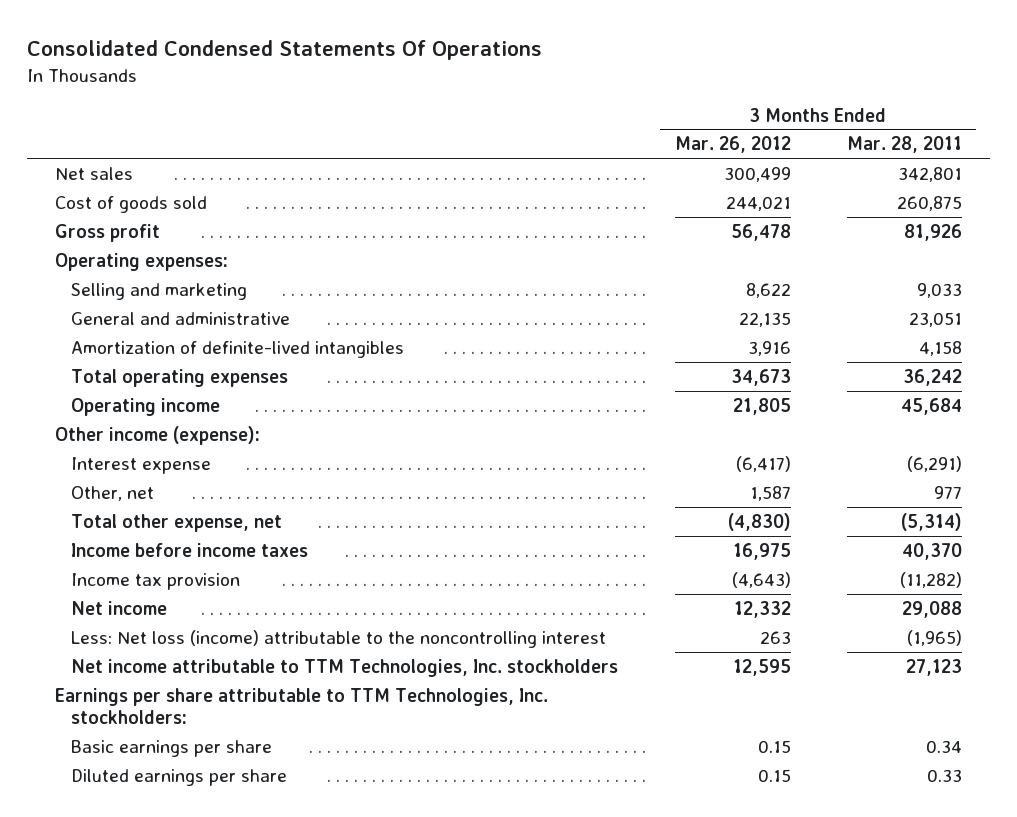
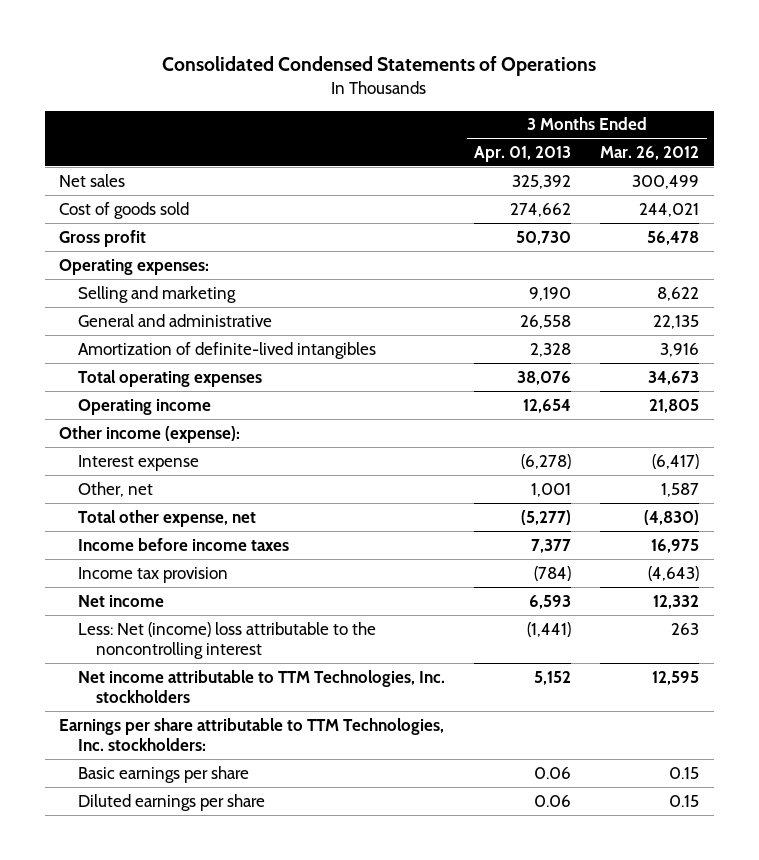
[26,40,542,61] Consolidated Condensed Statements Of Operations -> [162,55,597,76] Consolidated Condensed Statements of Operations
[847,136,963,154] Mar. 28, 2011 -> none
none -> [473,145,571,162] Apr. 01, 2013
[71,629,607,648] Less: Net loss (income) attributable to the noncontrolling interest -> [77,621,376,660] Less: Net (income) loss attributable to the noncontrolling interest

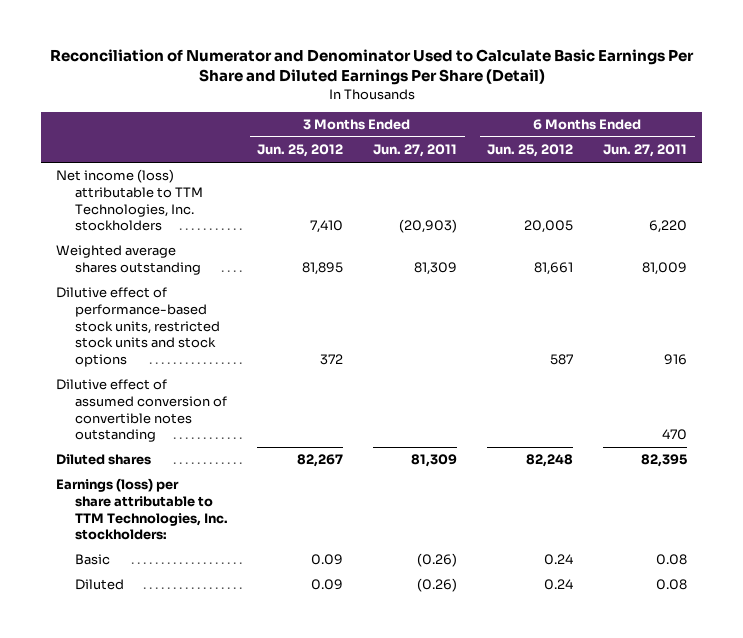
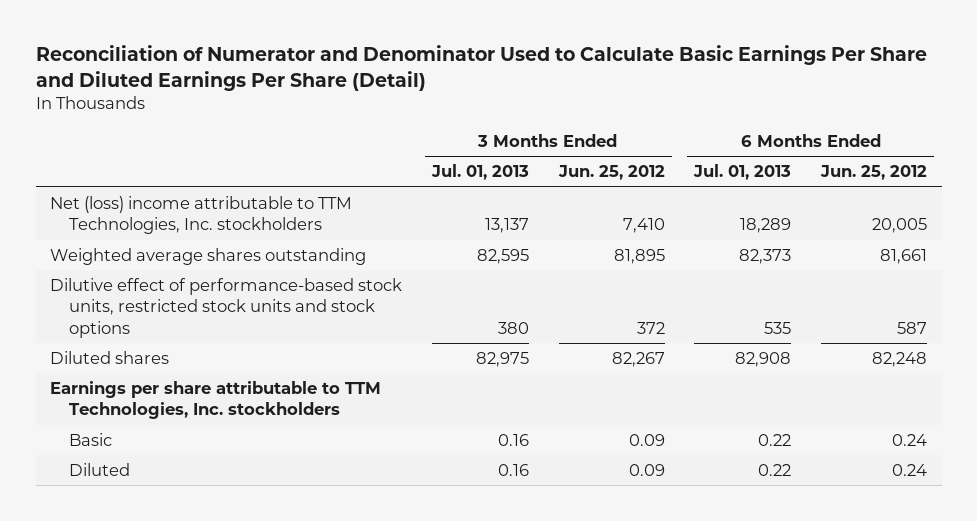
[373,144,458,158] Jun. 27, 2011 -> none
[603,144,688,158] Jun. 27, 2011 -> none
none -> [430,164,529,181] Jul. 01, 2013
none -> [693,164,792,181] Jul. 01, 2013
[56,169,203,232] Net income (loss) attributable to TTM Technologies, Inc. stockholders -> [50,196,353,235] Net (loss) income attributable to TTM Technologies, Inc. stockholders
[56,379,227,443] Dilutive effect of assumed conversion of convertible notes outstanding -> none
[56,478,228,541] Earnings (loss) per share attributable to TTM Technologies, Inc. stockholders: -> [50,381,382,420] Earnings per share attributable to TTM Technologies, Inc. stockholders

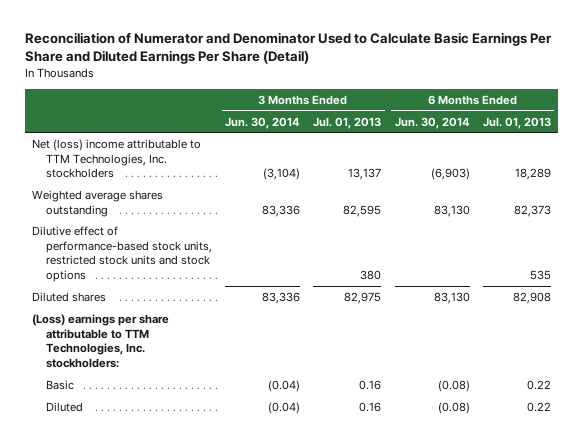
[557,165,665,181] Jun. 25, 2012 -> none
[819,165,927,181] Jun. 25, 2012 -> none
none -> [225,116,301,129] Jun. 30, 2014
none -> [394,116,470,129] Jun. 30, 2014
[50,381,382,420] Earnings per share attributable to TTM Technologies, Inc. stockholders -> [31,314,169,368] (Loss) earnings per share attributable to TTM Technologies, Inc. stockholders:

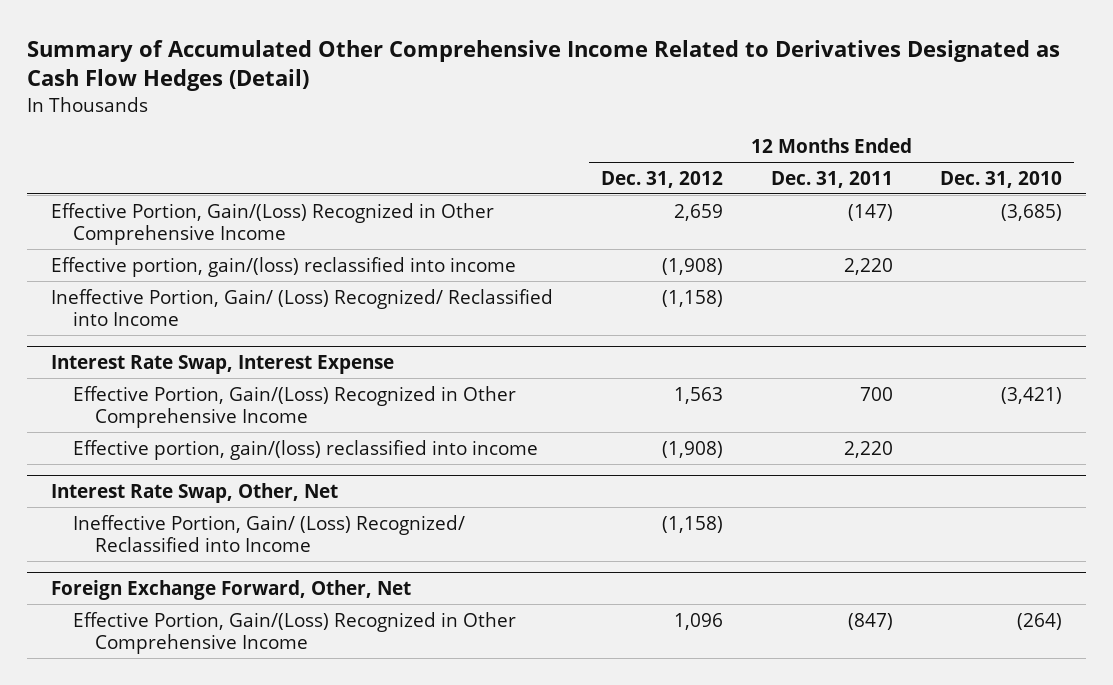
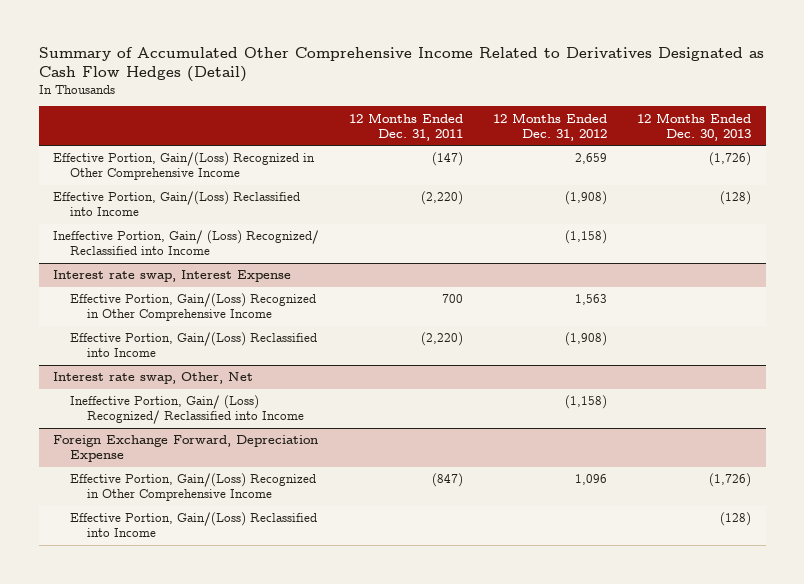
[940,170,1063,188] Dec. 31, 2010 -> none
none -> [636,112,751,141] 12 Months Ended Dec. 30, 2013
[51,256,517,277] Effective portion, gain/(loss) reclassified into income -> [53,191,301,217] Effective Portion, Gain/(Loss) Reclassified into Income
[843,257,893,275] 2,220 -> [421,191,464,206] (2,220)
[51,354,395,374] Interest Rate Swap, Interest Expense -> [53,270,292,283] Interest rate swap, Interest Expense
[73,439,539,460] Effective portion, gain/(loss) reclassified into income -> [70,332,318,358] Effective Portion, Gain/(Loss) Reclassified into Income
[843,440,893,458] 2,220 -> [421,332,464,347] (2,220)
[51,482,339,503] Interest Rate Swap, Other, Net -> [53,372,254,385] Interest rate swap, Other, Net
[51,579,412,600] Foreign Exchange Forward, Other, Net -> none
none -> [53,435,319,463] Foreign Exchange Forward, Depreciation Expense
none -> [70,512,318,538] Effective Portion, Gain/(Loss) Reclassified into Income

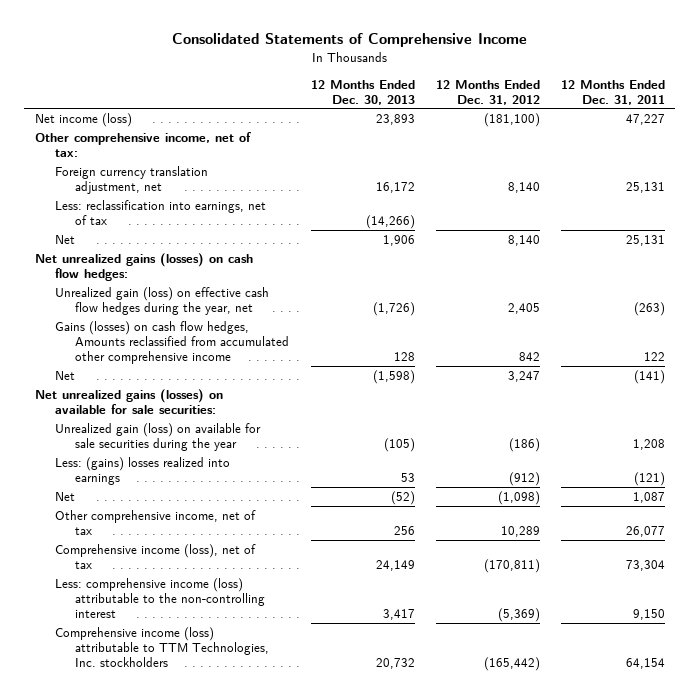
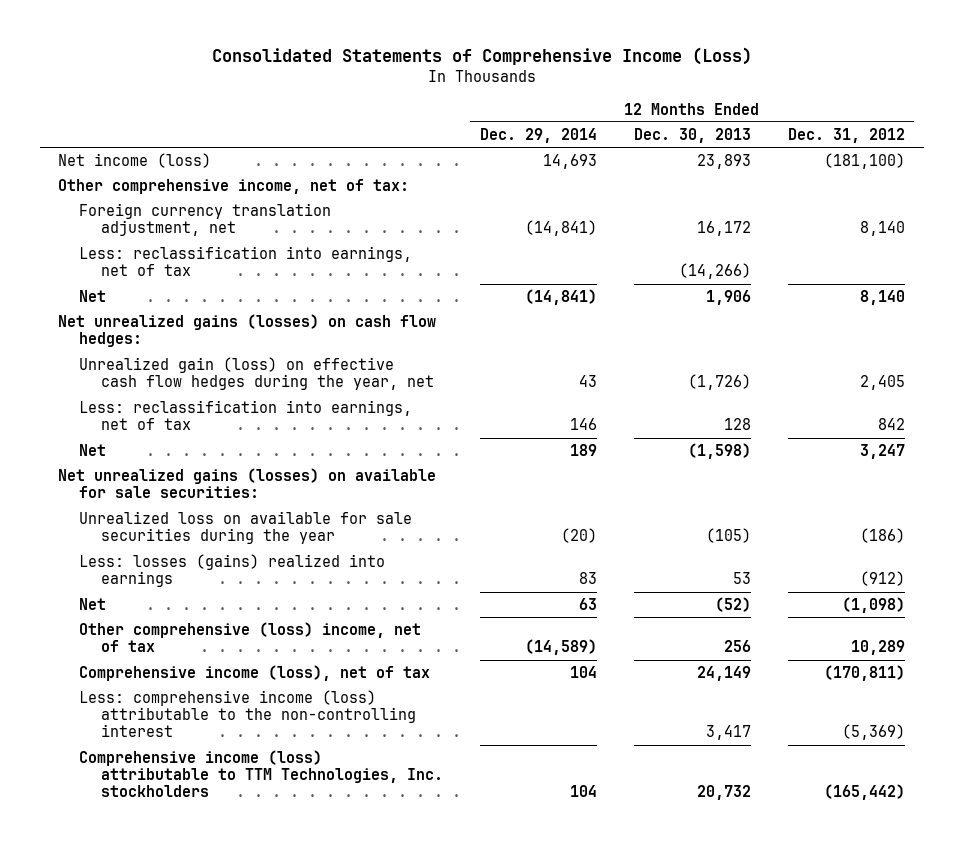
[171,33,527,48] Consolidated Statements of Comprehensive Income -> [211,47,752,66] Consolidated Statements of Comprehensive Income (Loss)
[560,79,665,105] 12 Months Ended Dec. 31, 2011 -> none
none -> [479,128,597,144] Dec. 29, 2014
[55,320,290,364] Gains (losses) on cash flow hedges, Amounts reclassified from accumulated other comprehensive income -> [79,400,413,431] Less: reclassification into earnings, net of tax
[55,422,262,451] Unrealized gain (loss) on available for sale securities during the year -> [79,511,413,545] Unrealized loss on available for sale securities during the year
[55,456,231,485] Less: (gains) losses realized into earnings -> [79,554,386,588] Less: losses (gains) realized into earnings
[55,509,257,535] Other comprehensive income, net of tax -> [79,622,422,653] Other comprehensive (loss) income, net of tax

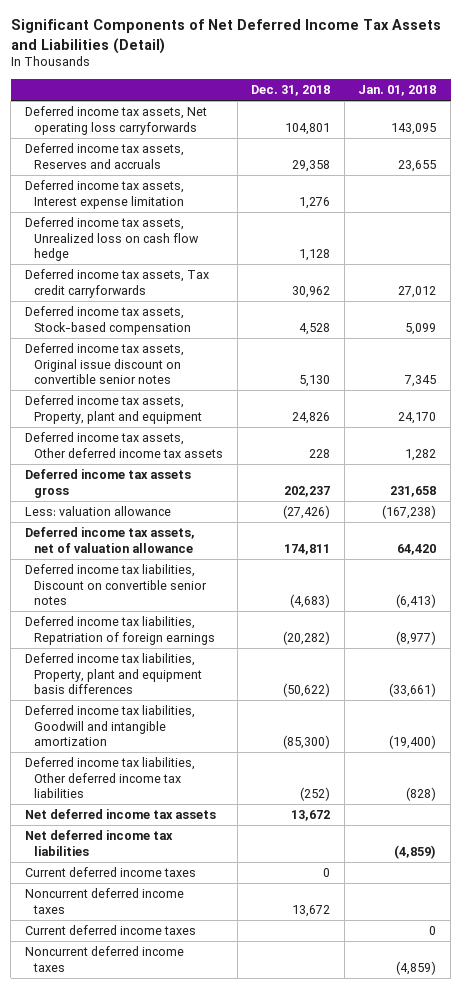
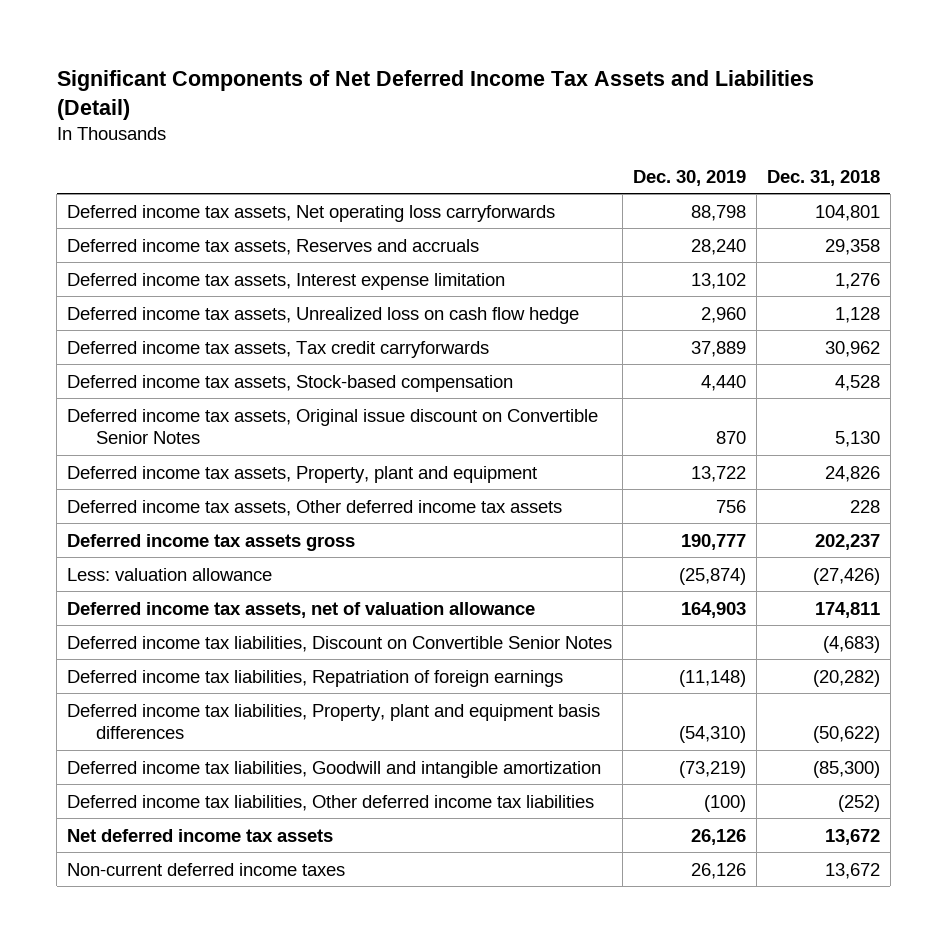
[358,84,437,96] Jan. 01, 2018 -> none
none -> [633,169,747,186] Dec. 30, 2019
[24,343,184,385] Deferred income tax assets, Original issue discount on convertible senior notes -> [67,408,599,444] Deferred income tax assets, Original issue discount on Convertible Senior Notes
[24,564,208,606] Deferred income tax liabilities, Discount on convertible senior notes -> [67,635,613,652] Deferred income tax liabilities, Discount on Convertible Senior Notes
[24,830,173,856] Net deferred income tax liabilities -> none
[24,867,196,878] Current deferred income taxes -> none
[24,925,196,936] Current deferred income taxes -> none
[24,946,184,972] Noncurrent deferred income taxes -> none
[24,888,184,914] Noncurrent deferred income taxes -> [67,862,346,876] Non-current deferred income taxes

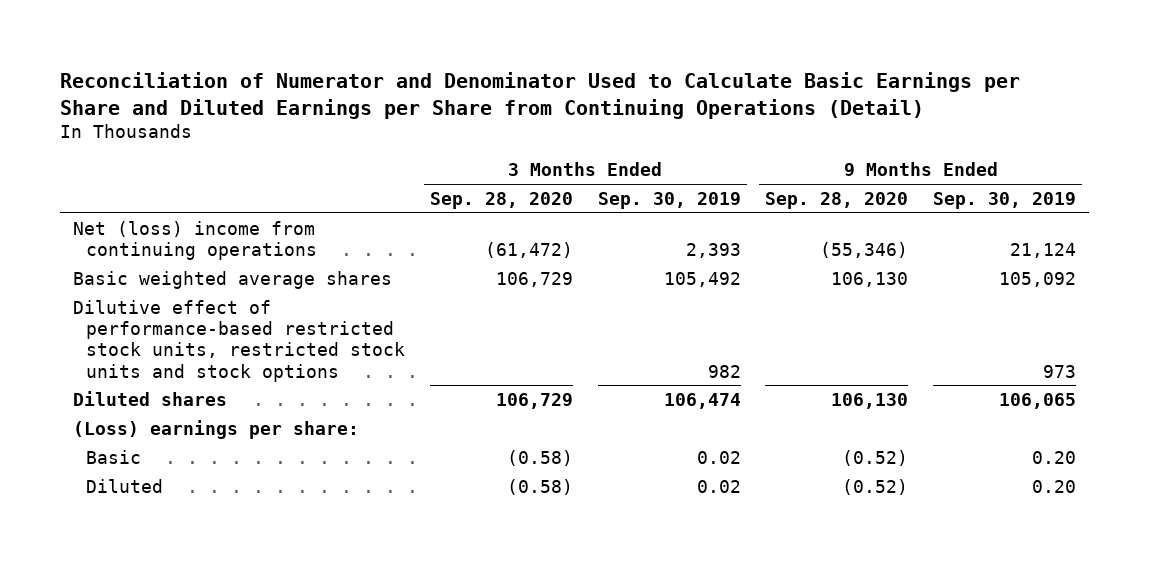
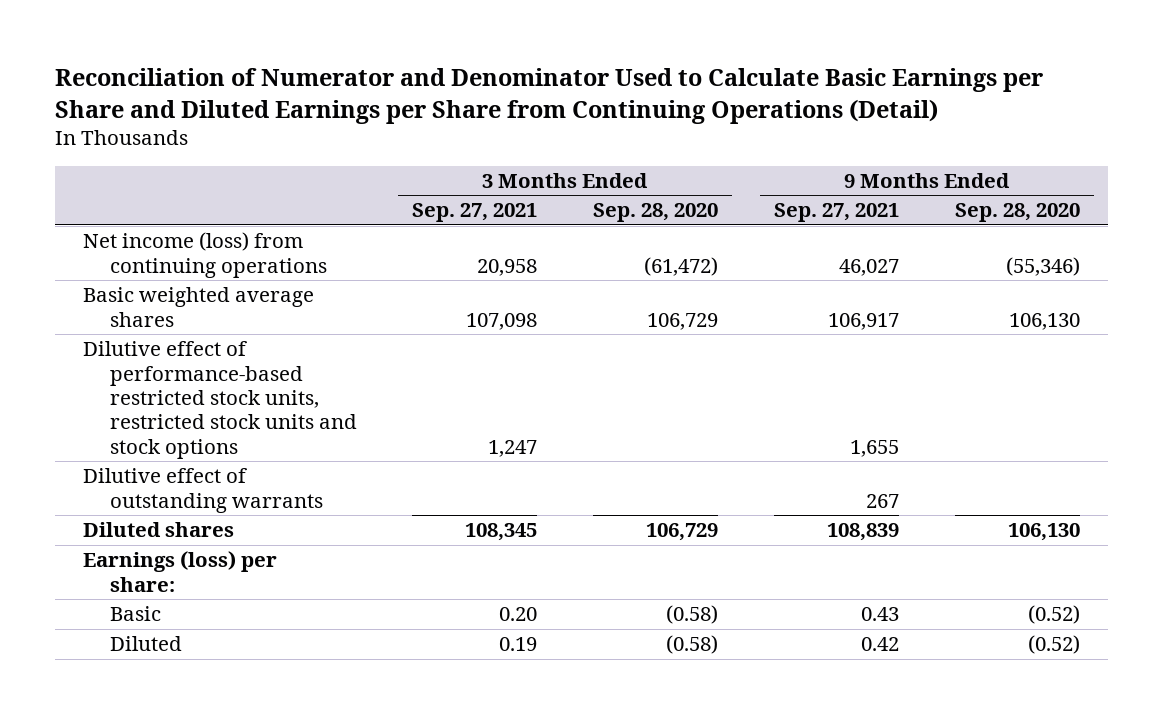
[597,191,741,209] Sep. 30, 2019 -> none
[933,191,1077,209] Sep. 30, 2019 -> none
none -> [412,203,538,223] Sep. 27, 2021
none -> [773,203,899,223] Sep. 27, 2021
[72,220,318,260] Net (loss) income from continuing operations -> [82,232,327,278] Net income (loss) from continuing operations
none -> [82,468,323,513] Dilutive effect of outstanding warrants
[72,419,359,439] (Loss) earnings per share: -> [82,551,277,592] Earnings (loss) per share:

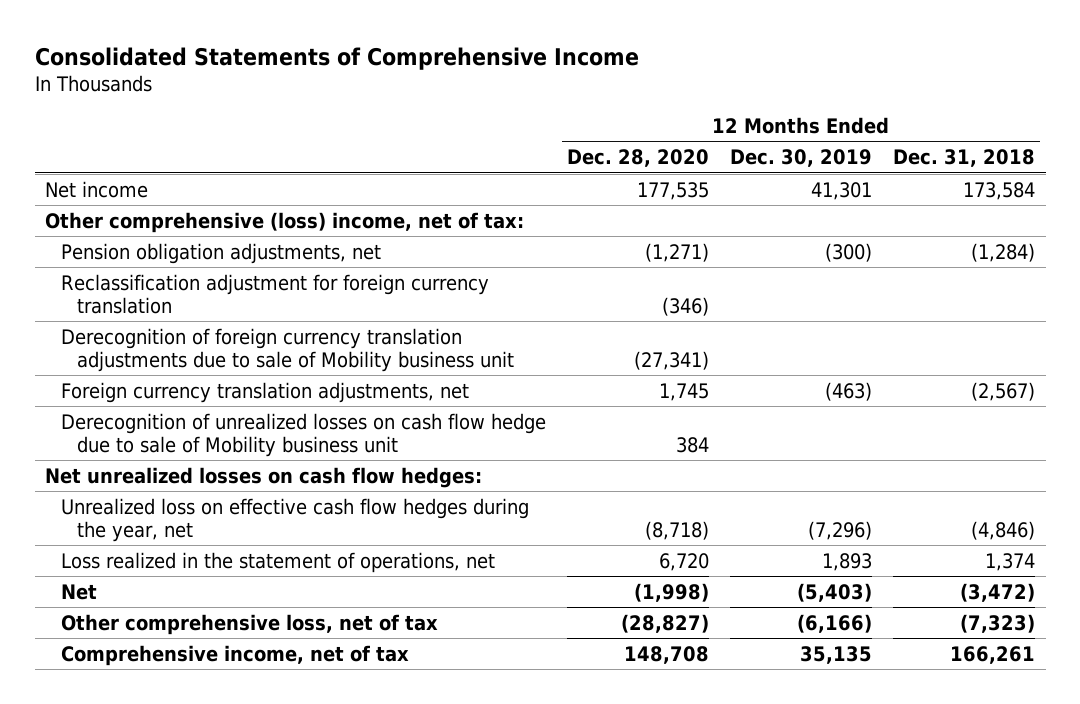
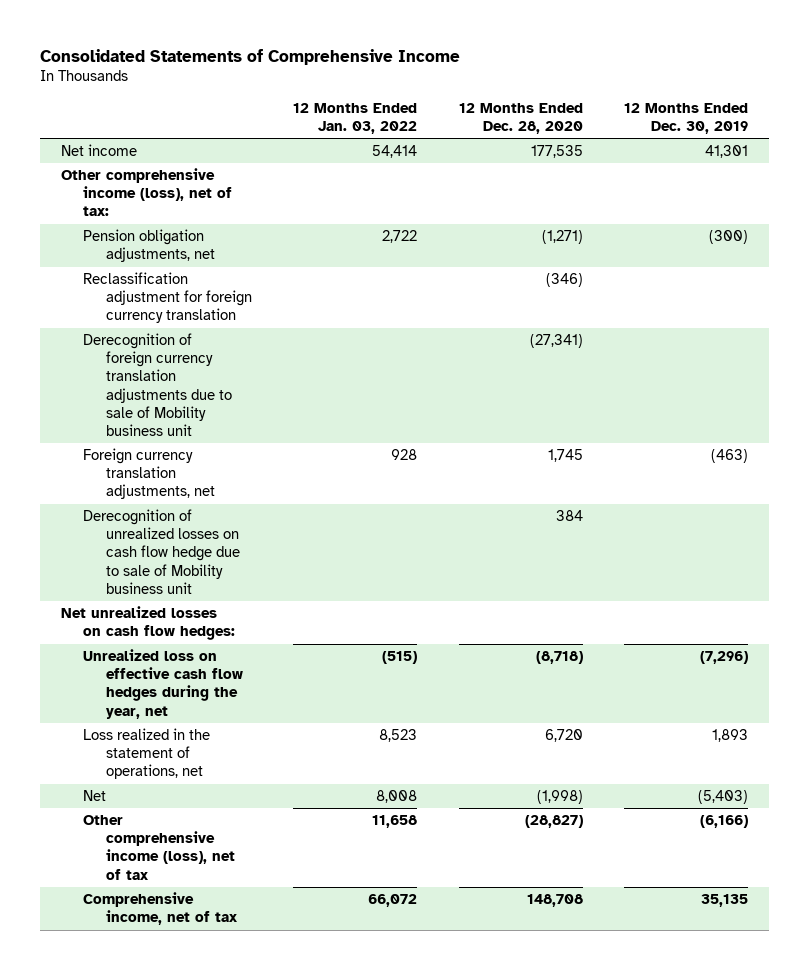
[893,149,1036,168] Dec. 31, 2018 -> none
none -> [293,102,418,134] 12 Months Ended Jan. 03, 2022
[45,211,525,233] Other comprehensive (loss) income, net of tax: -> [60,167,233,217] Other comprehensive income (loss), net of tax:
[61,613,439,635] Other comprehensive loss, net of tax -> [83,814,235,880] Other comprehensive income (loss), net of tax

